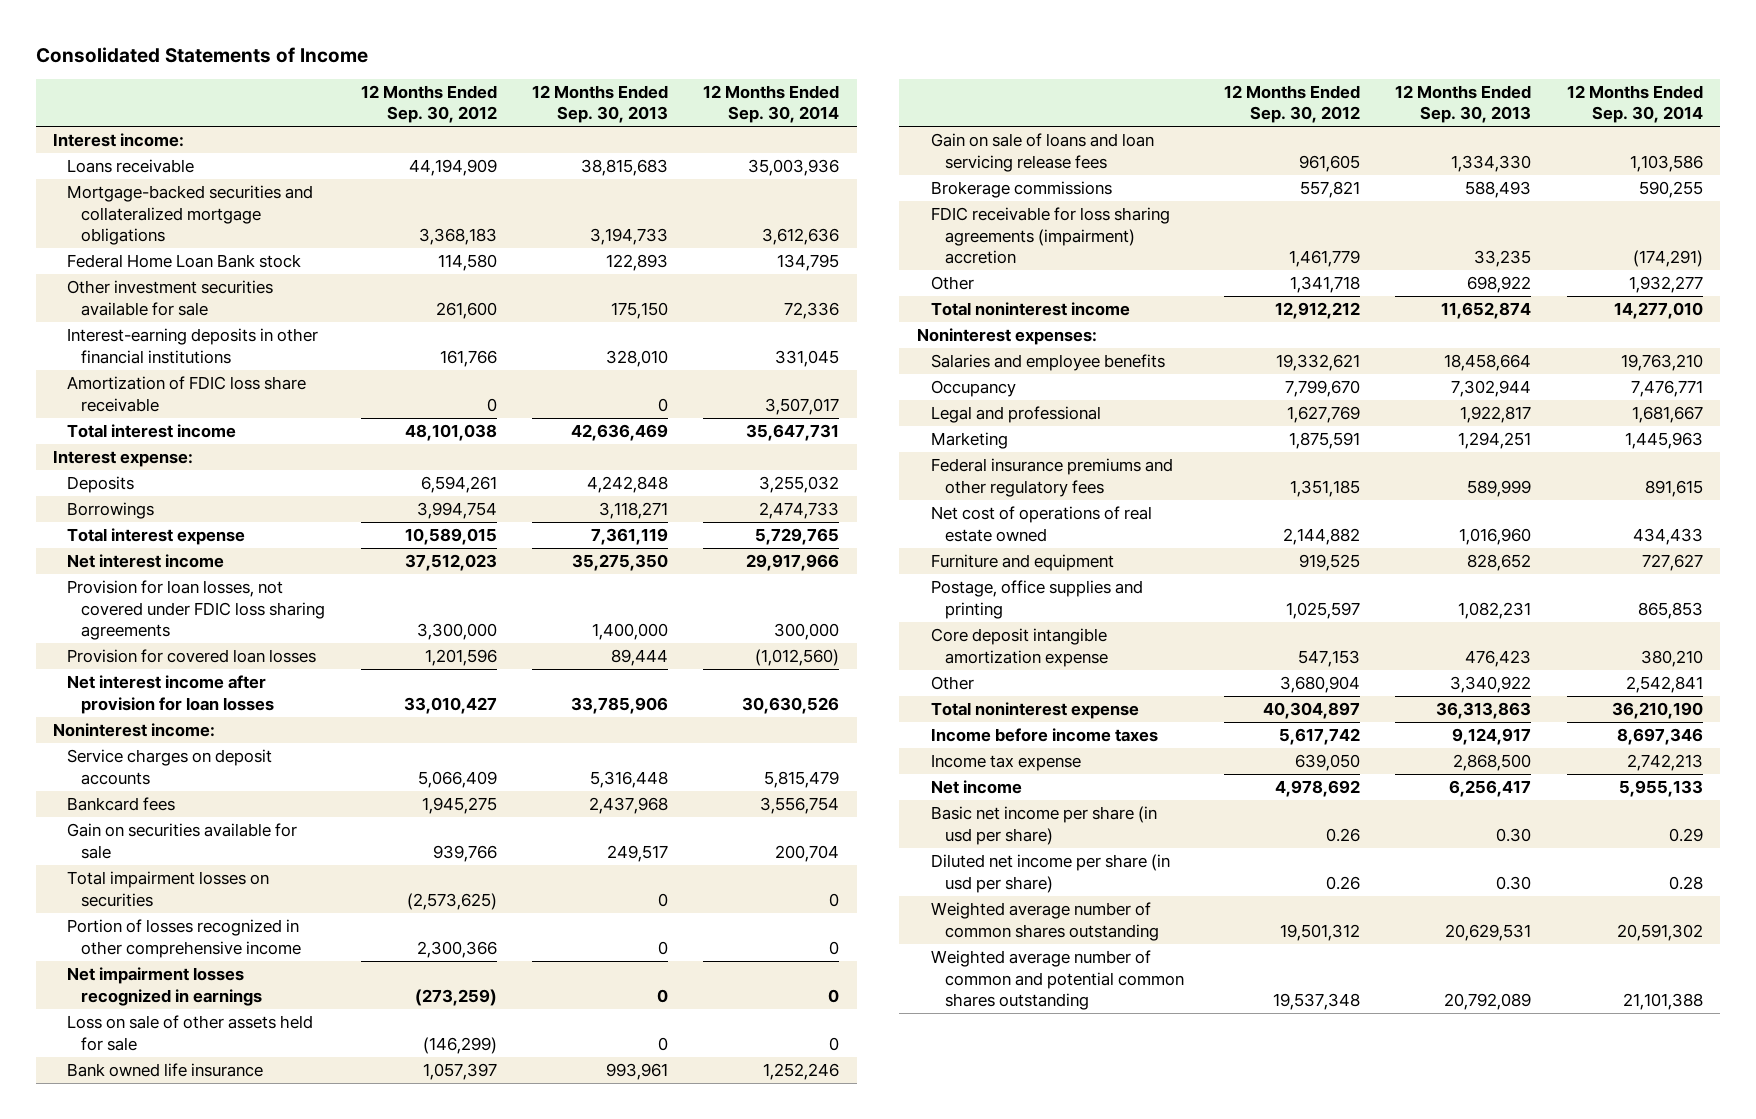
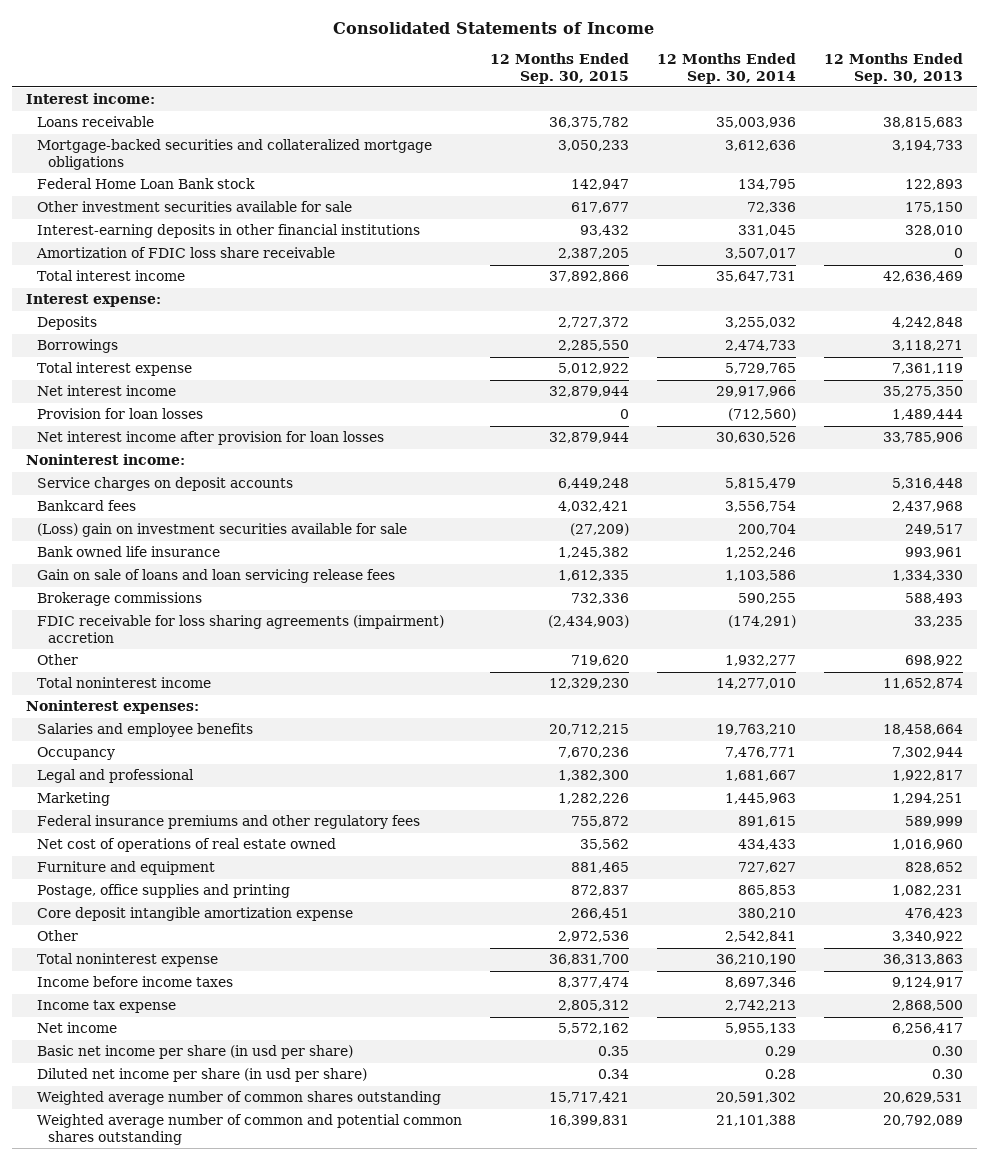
[360,84,497,124] 12 Months Ended Sep. 30, 2012 -> none
none -> [490,52,630,84] 12 Months Ended Sep. 30, 2015
[67,580,326,641] Provision for loan losses, not covered under FDIC loss sharing agreements -> none
[67,649,317,664] Provision for covered loan losses -> [37,408,204,420] Provision for loan losses
[610,649,668,667] 89,444 -> [891,409,963,421] 1,489,444
[755,649,840,667] (1,012,560) -> [727,408,796,422] (712,560)
[67,871,270,907] Total impairment losses on securities -> none
[67,919,302,958] Portion of losses recognized in other comprehensive income -> none
[67,967,263,1006] Net impairment losses recognized in earnings -> none
[67,1015,314,1051] Loss on sale of other assets held for sale -> none
[67,823,298,859] Gain on securities available for sale -> [37,523,408,538] (Loss) gain on investment securities available for sale

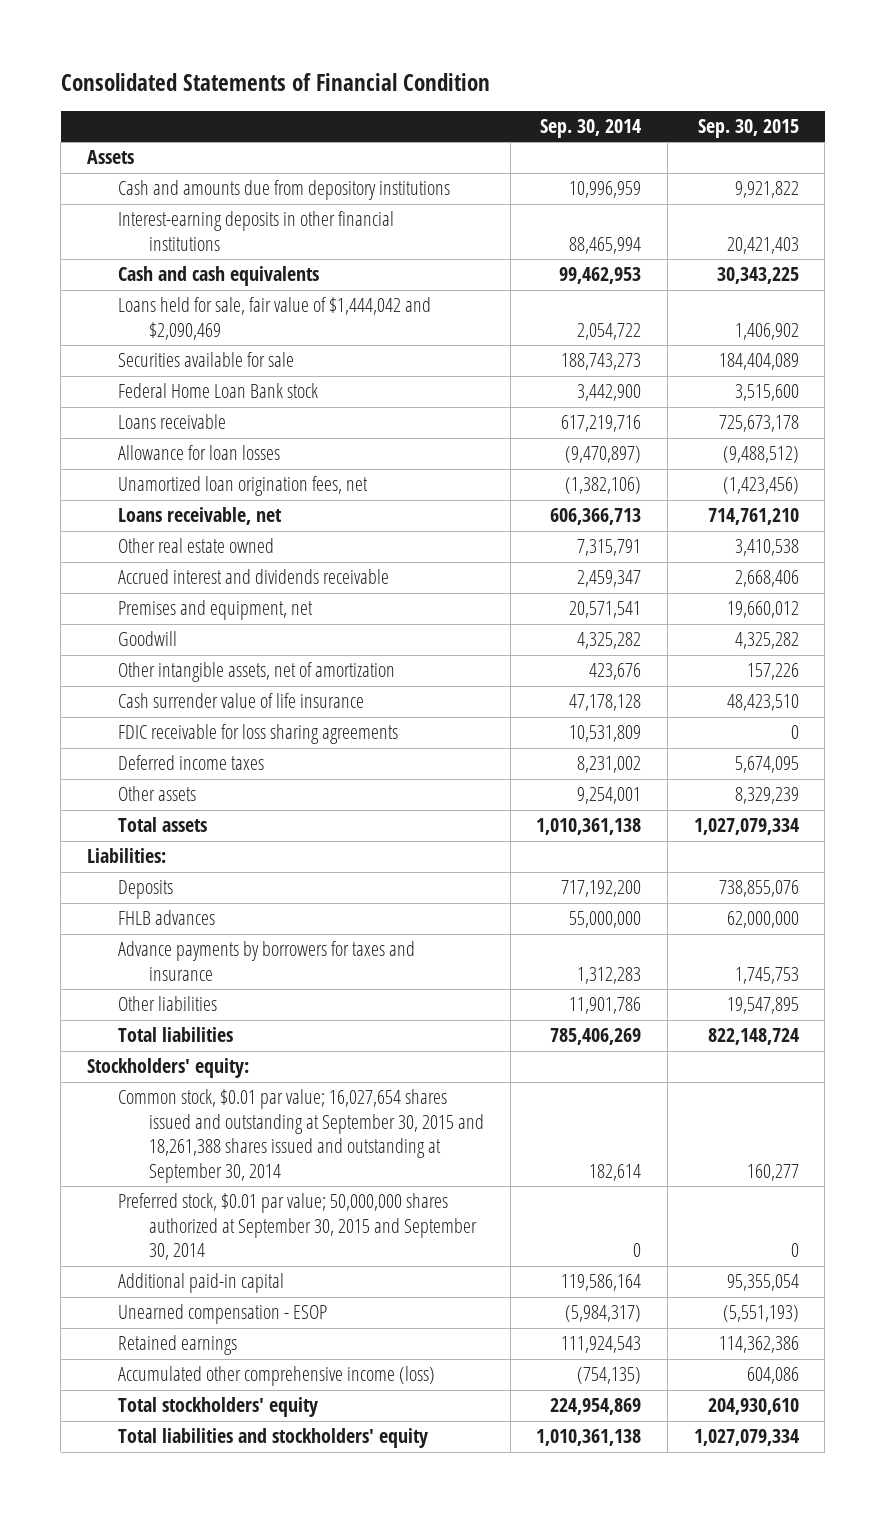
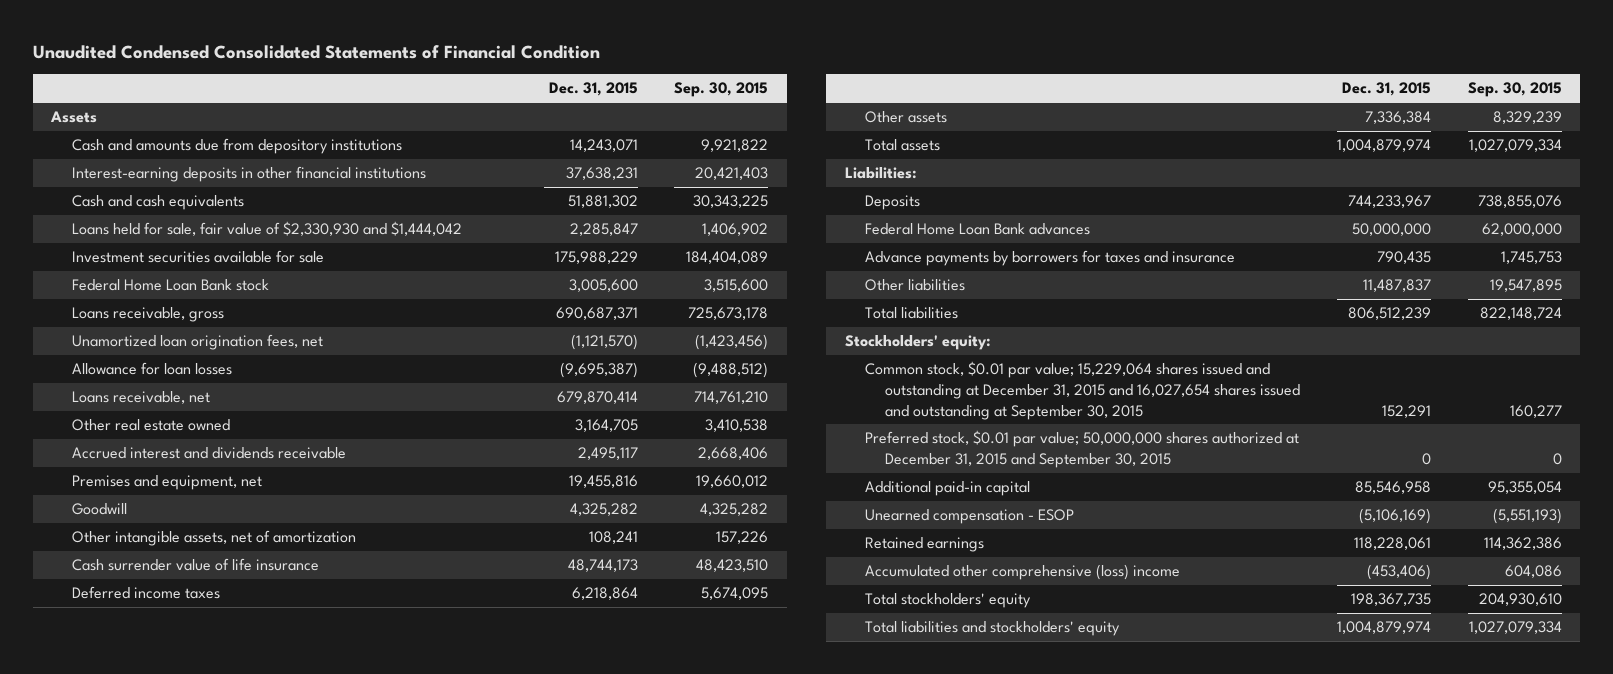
[60,73,490,92] Consolidated Statements of Financial Condition -> [33,44,601,59] Unaudited Condensed Consolidated Statements of Financial Condition
[540,119,642,139] Sep. 30, 2014 -> none
none -> [548,82,638,97] Dec. 31, 2015
[117,297,431,340] Loans held for sale, fair value of $1,444,042 and $2,090,469 -> [71,221,462,237] Loans held for sale, fair value of $2,330,930 and $1,444,042
[117,352,294,368] Securities available for sale -> [71,250,324,264] Investment securities available for sale
[117,414,226,430] Loans receivable -> [71,307,224,323] Loans receivable, gross
[117,445,280,461] Allowance for loan losses -> [71,362,232,376] Allowance for loan losses
[117,724,398,745] FDIC receivable for loss sharing agreements -> none
[117,910,215,926] FHLB advances -> [865,223,1091,236] Federal Home Loan Bank advances
[117,1089,484,1184] Common stock, $0.01 par value; 16,027,654 shares issued and outstanding at September 30, 2015 and 18,261,388 shares issued and outstanding at September 30, 2014 -> [865,361,1301,420] Common stock, $0.01 par value; 15,229,064 shares issued and outstanding at December 31, 2015 and 16,027,654 shares issued and outstanding at September 30, 2015
[117,1193,477,1261] Preferred stock, $0.01 par value; 50,000,000 shares authorized at September 30, 2015 and September 30, 2014 -> [865,430,1300,468] Preferred stock, $0.01 par value; 50,000,000 shares authorized at December 31, 2015 and September 30, 2015
[117,1366,435,1387] Accumulated other comprehensive income (loss) -> [865,564,1181,581] Accumulated other comprehensive (loss) income

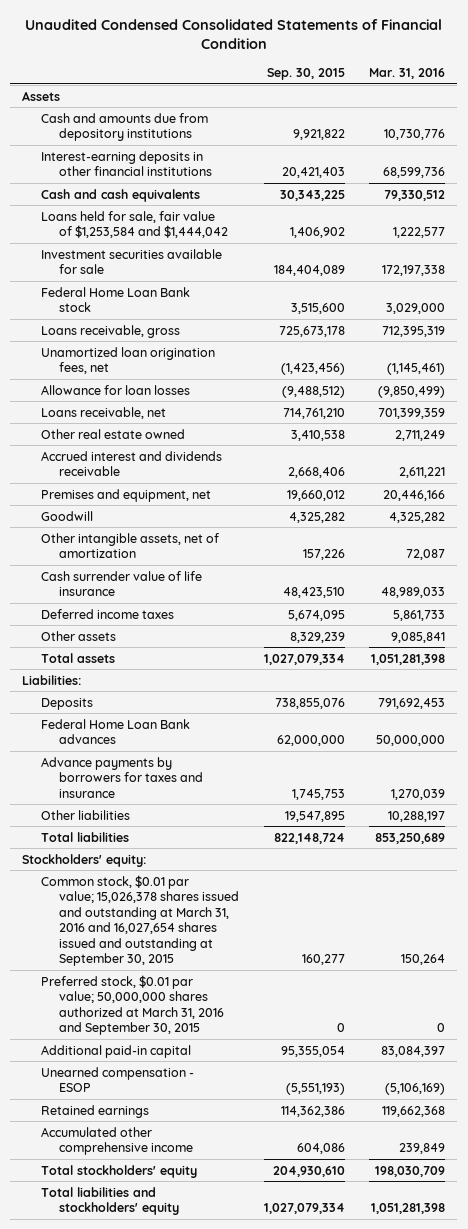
[548,82,638,97] Dec. 31, 2015 -> none
none -> [369,67,446,79] Mar. 31, 2016
[71,221,462,237] Loans held for sale, fair value of $2,330,930 and $1,444,042 -> [40,210,229,239] Loans held for sale, fair value of $1,253,584 and $1,444,042
[865,361,1301,420] Common stock, $0.01 par value; 15,229,064 shares issued and outstanding at December 31, 2015 and 16,027,654 shares issued and outstanding at September 30, 2015 -> [40,874,240,967] Common stock, $0.01 par value; 15,026,378 shares issued and outstanding at March 31, 2016 and 16,027,654 shares issued and outstanding at September 30, 2015
[865,430,1300,468] Preferred stock, $0.01 par value; 50,000,000 shares authorized at December 31, 2015 and September 30, 2015 -> [40,974,225,1036] Preferred stock, $0.01 par value; 50,000,000 shares authorized at March 31, 2016 and September 30, 2015
[865,564,1181,581] Accumulated other comprehensive (loss) income -> [40,1126,194,1156] Accumulated other comprehensive income

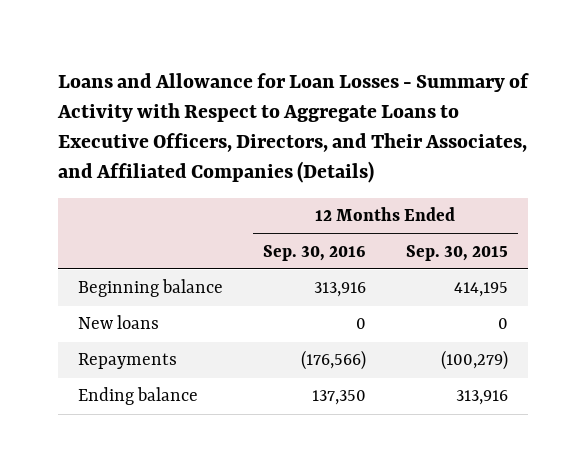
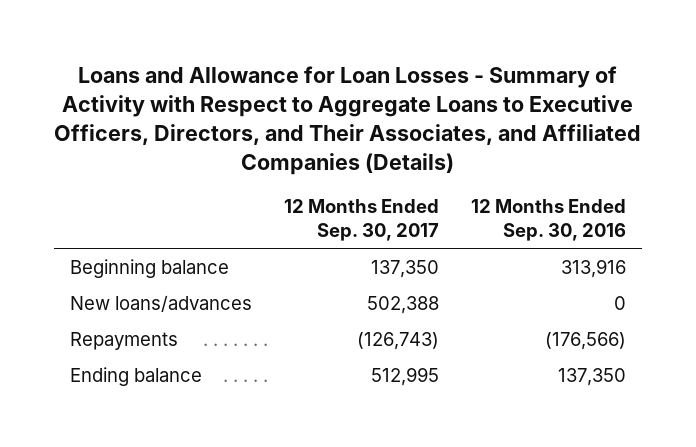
[405,244,508,261] Sep. 30, 2015 -> none
none -> [283,199,439,241] 12 Months Ended Sep. 30, 2017
[77,315,159,330] New loans -> [70,294,253,312] New loans/advances

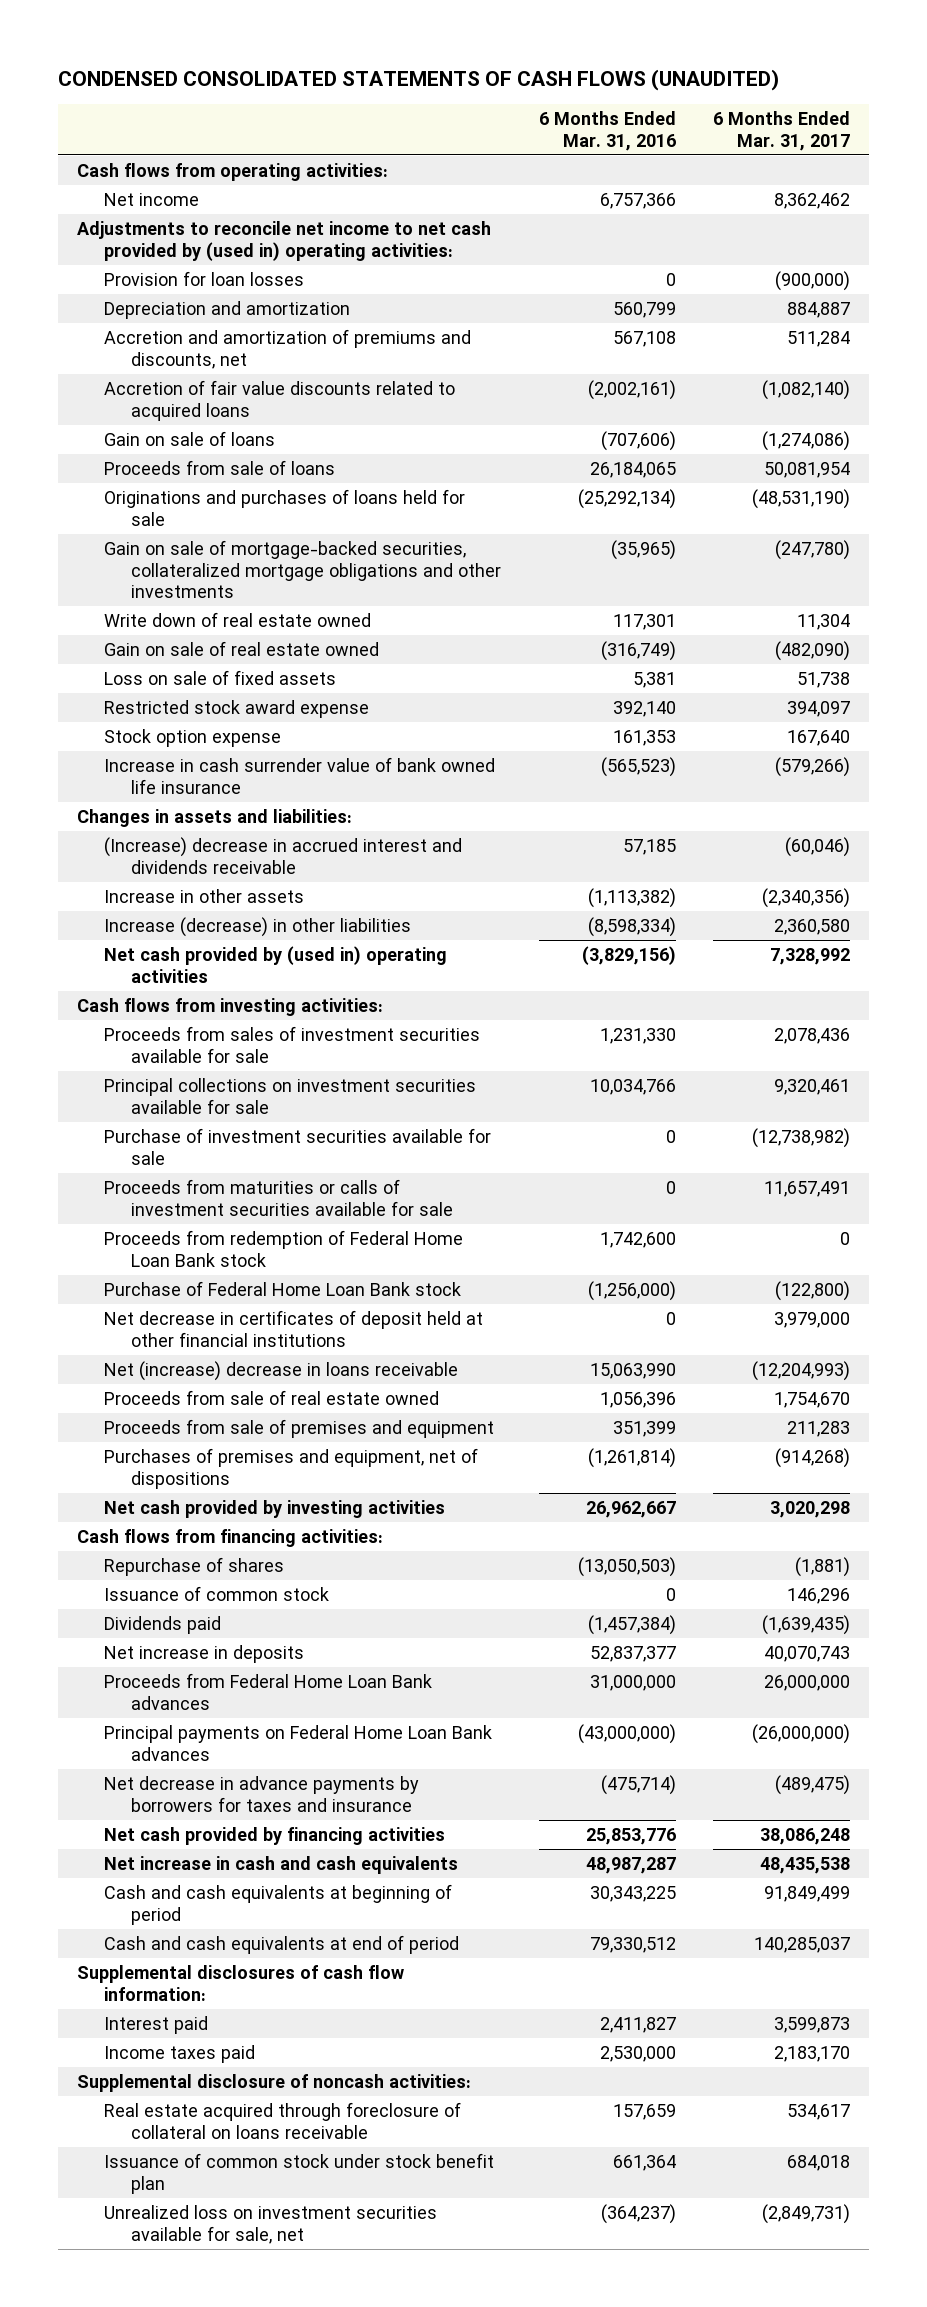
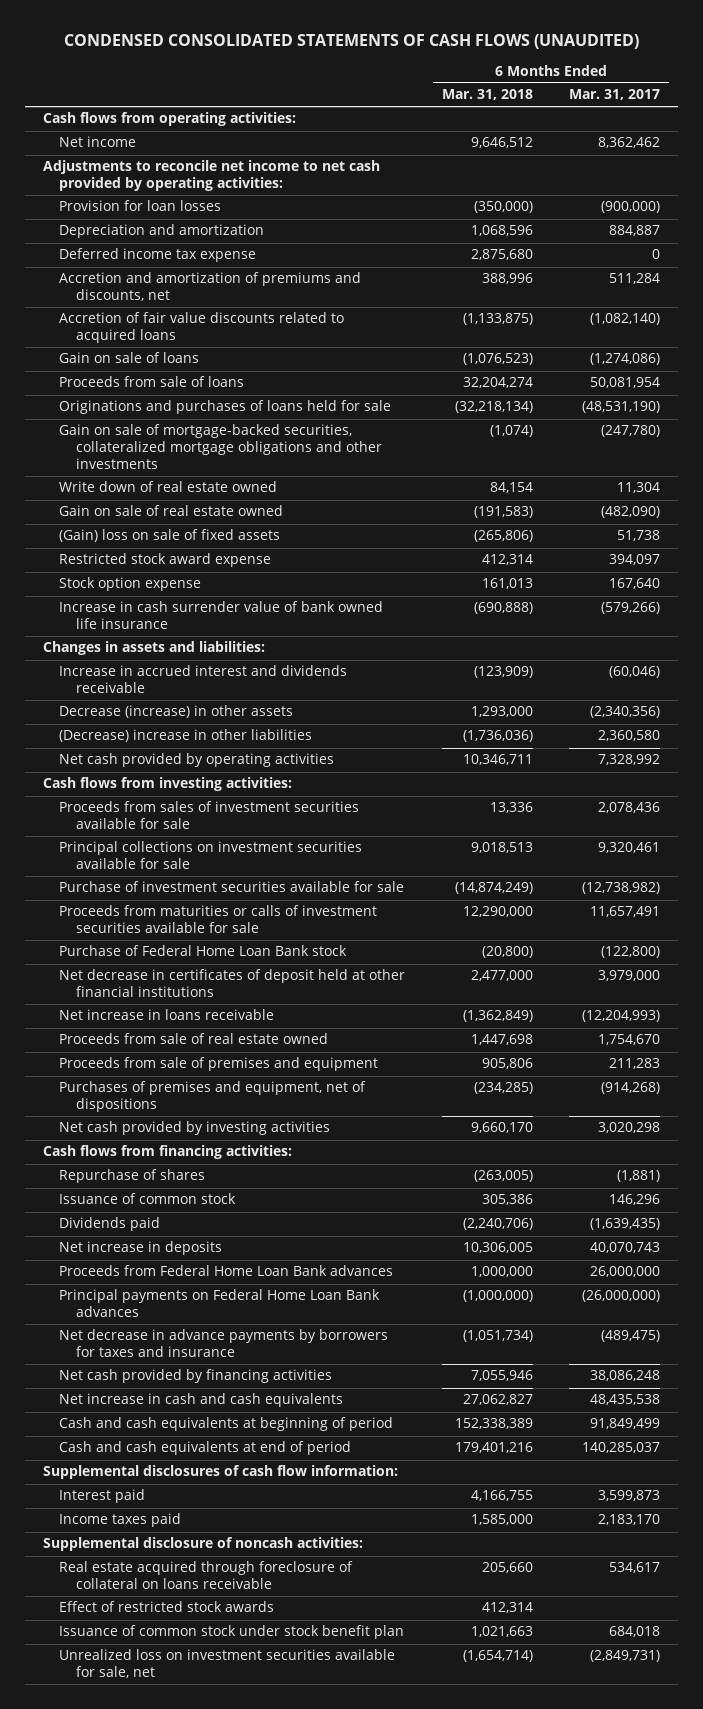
[538,111,676,151] 6 Months Ended Mar. 31, 2016 -> none
none -> [441,89,533,101] Mar. 31, 2018
[76,220,491,261] Adjustments to reconcile net income to net cash provided by (used in) operating activities: -> [43,160,381,192] Adjustments to reconcile net income to net cash provided by operating activities:
none -> [59,248,257,263] Deferred income tax expense
[103,669,336,685] Loss on sale of fixed assets -> [59,529,281,543] (Gain) loss on sale of fixed assets
[103,836,462,874] (Increase) decrease in accrued interest and dividends receivable -> [59,665,348,694] Increase in accrued interest and dividends receivable
[103,888,304,903] Increase in other assets -> [59,705,294,719] Decrease (increase) in other assets
[103,916,411,937] Increase (decrease) in other liabilities -> [59,729,313,743] (Decrease) increase in other liabilities
[103,945,447,983] Net cash provided by (used in) operating activities -> [59,753,335,768] Net cash provided by operating activities
[103,1229,463,1267] Proceeds from redemption of Federal Home Loan Bank stock -> none
[103,1360,458,1381] Net (increase) decrease in loans receivable -> [59,1009,275,1021] Net increase in loans receivable
none -> [59,1601,275,1613] Effect of restricted stock awards

